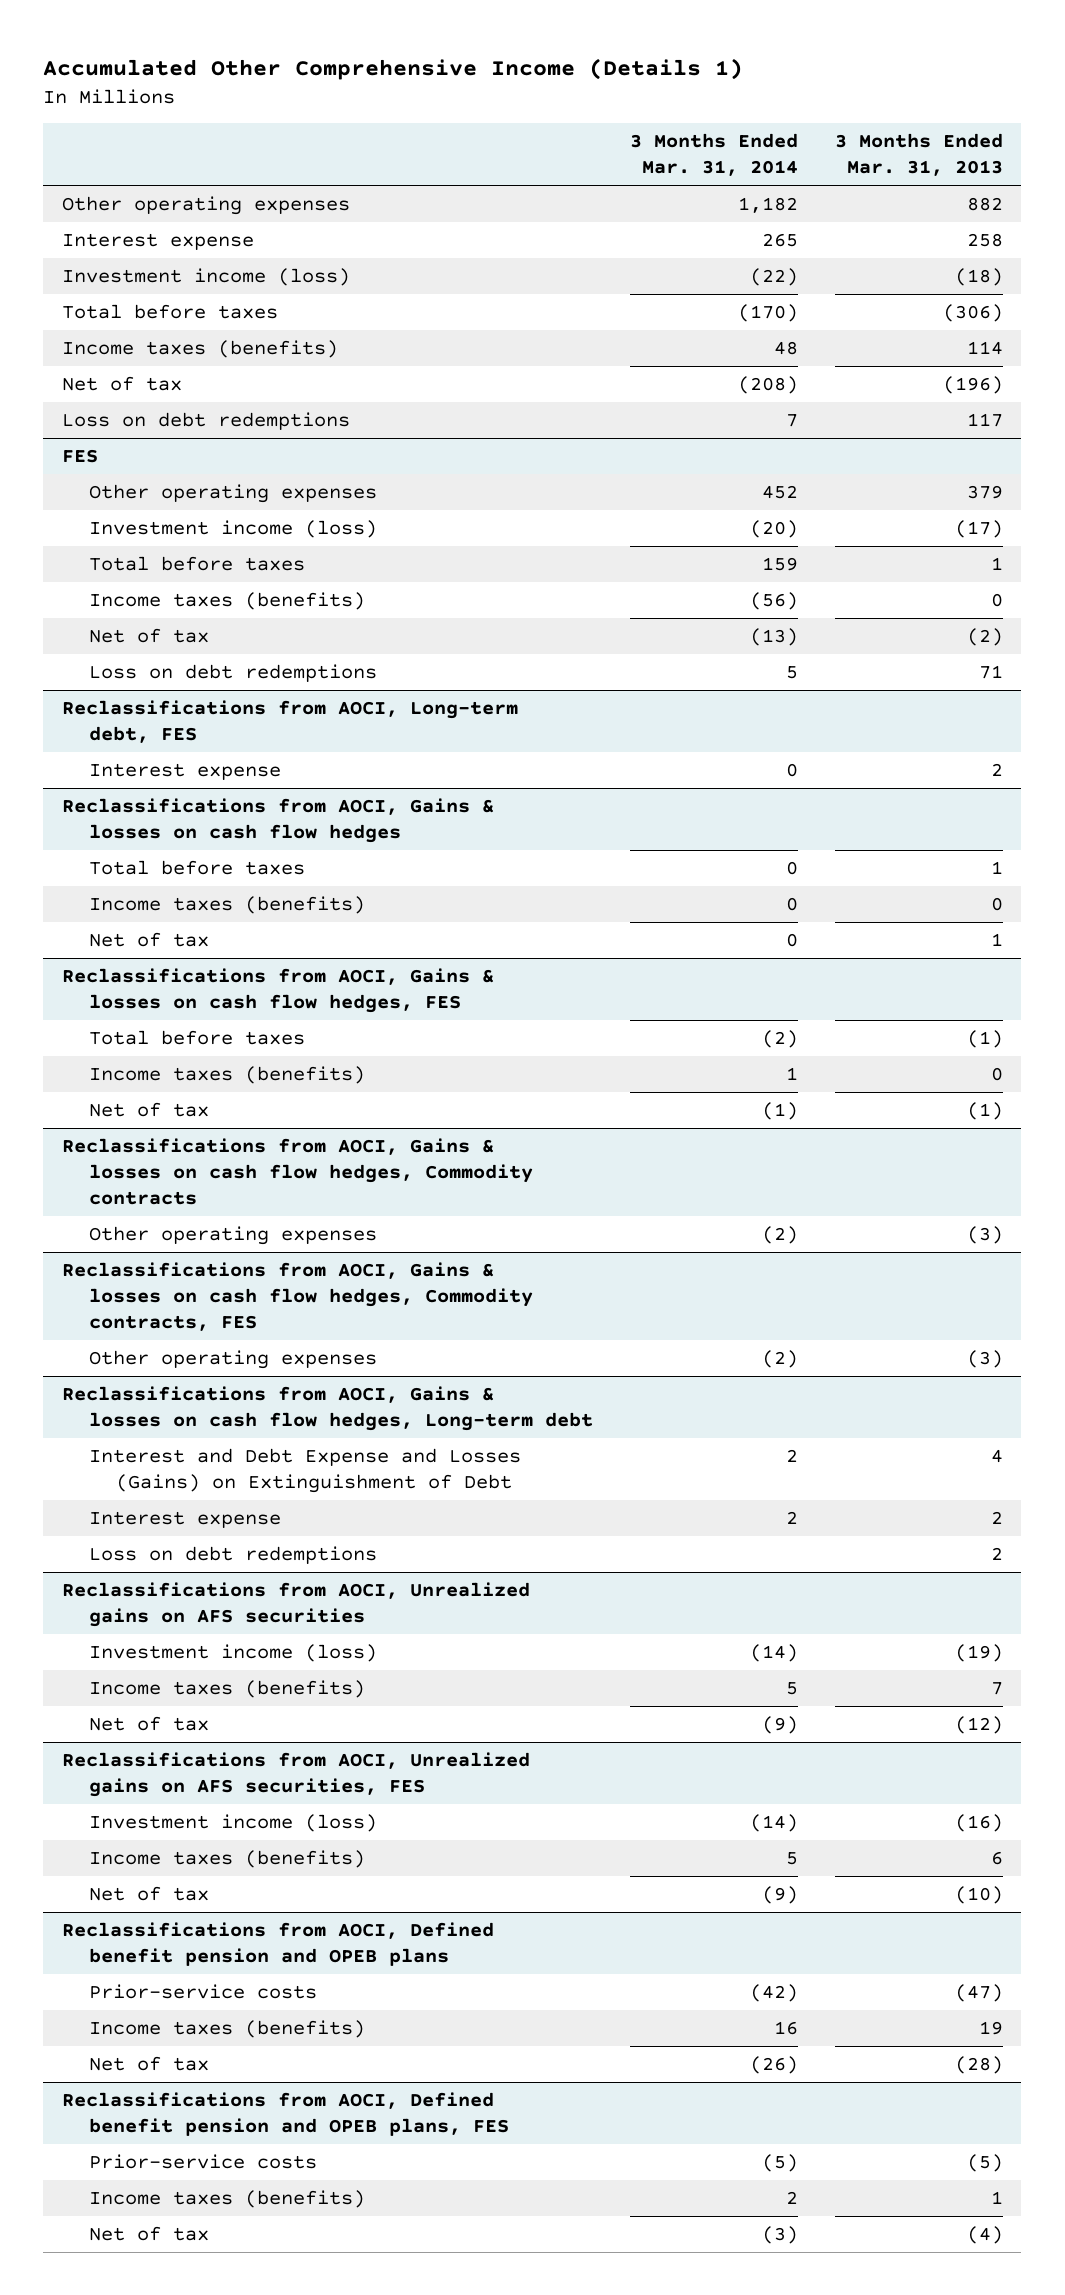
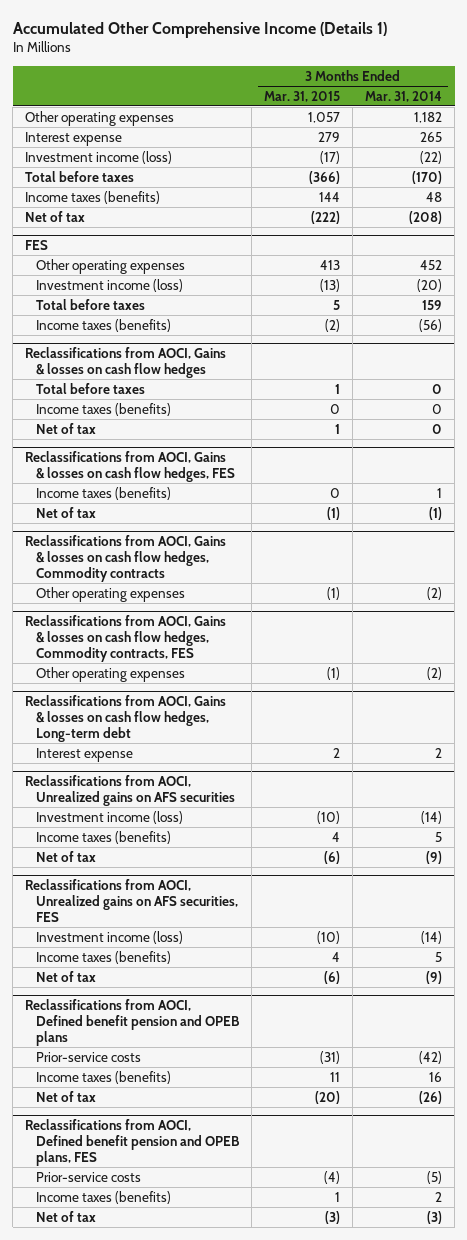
[834,133,1003,176] 3 Months Ended Mar. 31, 2013 -> none
none -> [263,90,340,102] Mar. 31, 2015
[61,412,350,431] Loss on debt redemptions -> none
[88,628,209,644] Net of tax -> none
[88,664,377,683] Loss on debt redemptions -> none
[61,700,518,744] Reclassifications from AOCI, Long-term debt, FES -> none
[88,763,281,781] Interest expense -> none
[88,1030,305,1046] Total before taxes -> none
[88,1448,521,1494] Interest and Debt Expense and Losses (Gains) on Extinguishment of Debt -> none
[88,1546,377,1565] Loss on debt redemptions -> none

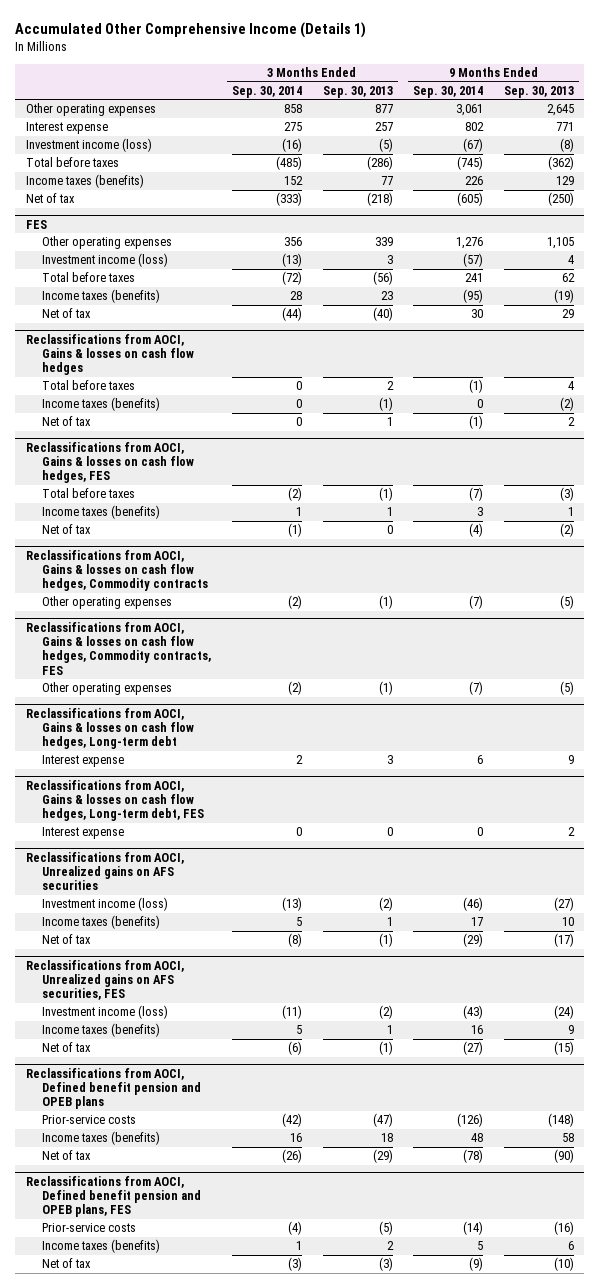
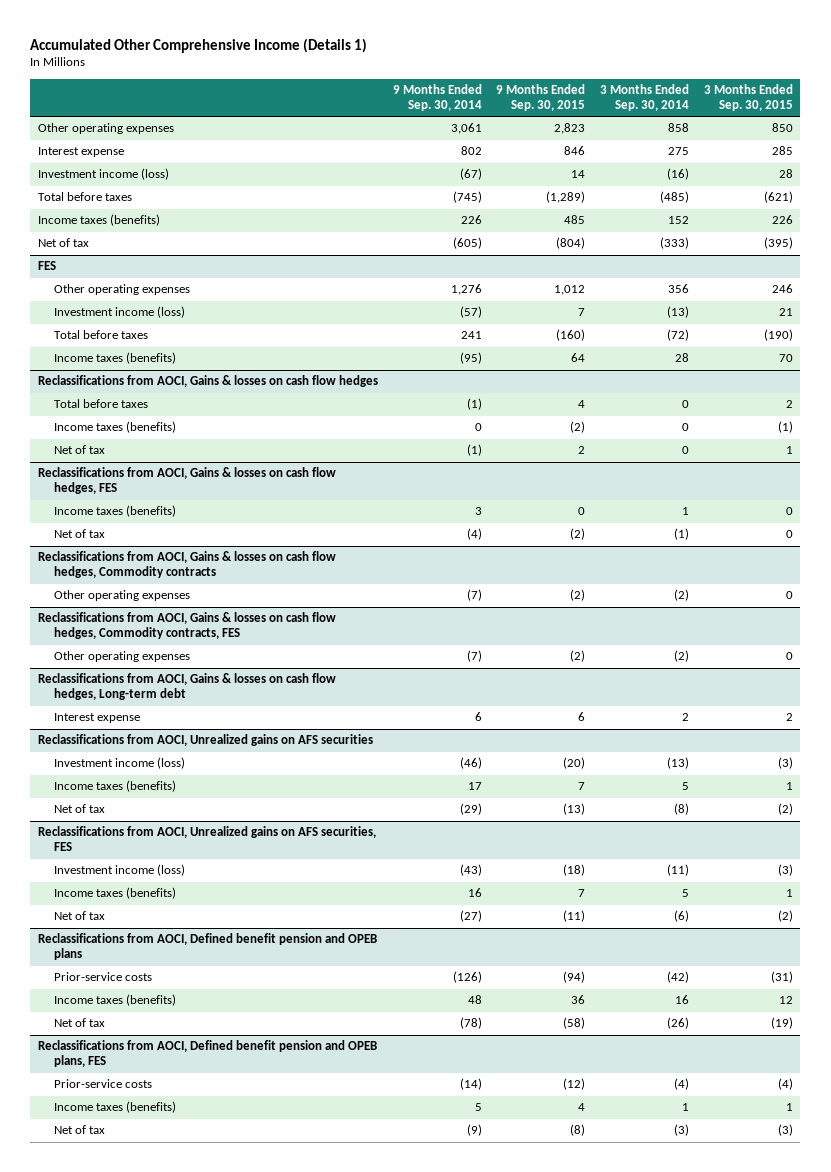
[322,85,393,98] Sep. 30, 2013 -> none
[504,85,575,98] Sep. 30, 2013 -> none
none -> [496,84,586,112] 9 Months Ended Sep. 30, 2015
none -> [704,84,794,112] 3 Months Ended Sep. 30, 2015
[42,308,92,319] Net of tax -> none
[42,488,136,499] Total before taxes -> none
[25,779,205,822] Reclassifications from AOCI, Gains & losses on cash flow hedges, Long-term debt, FES -> none
[42,827,125,840] Interest expense -> none

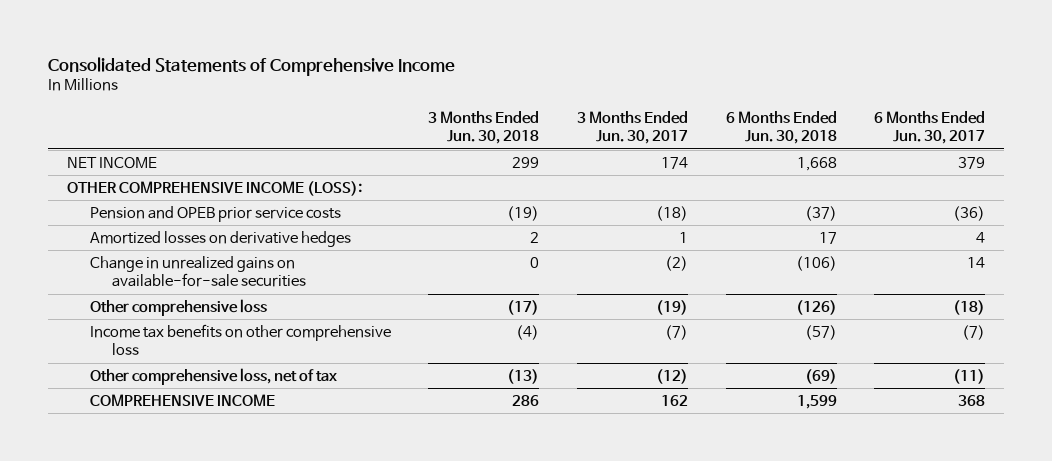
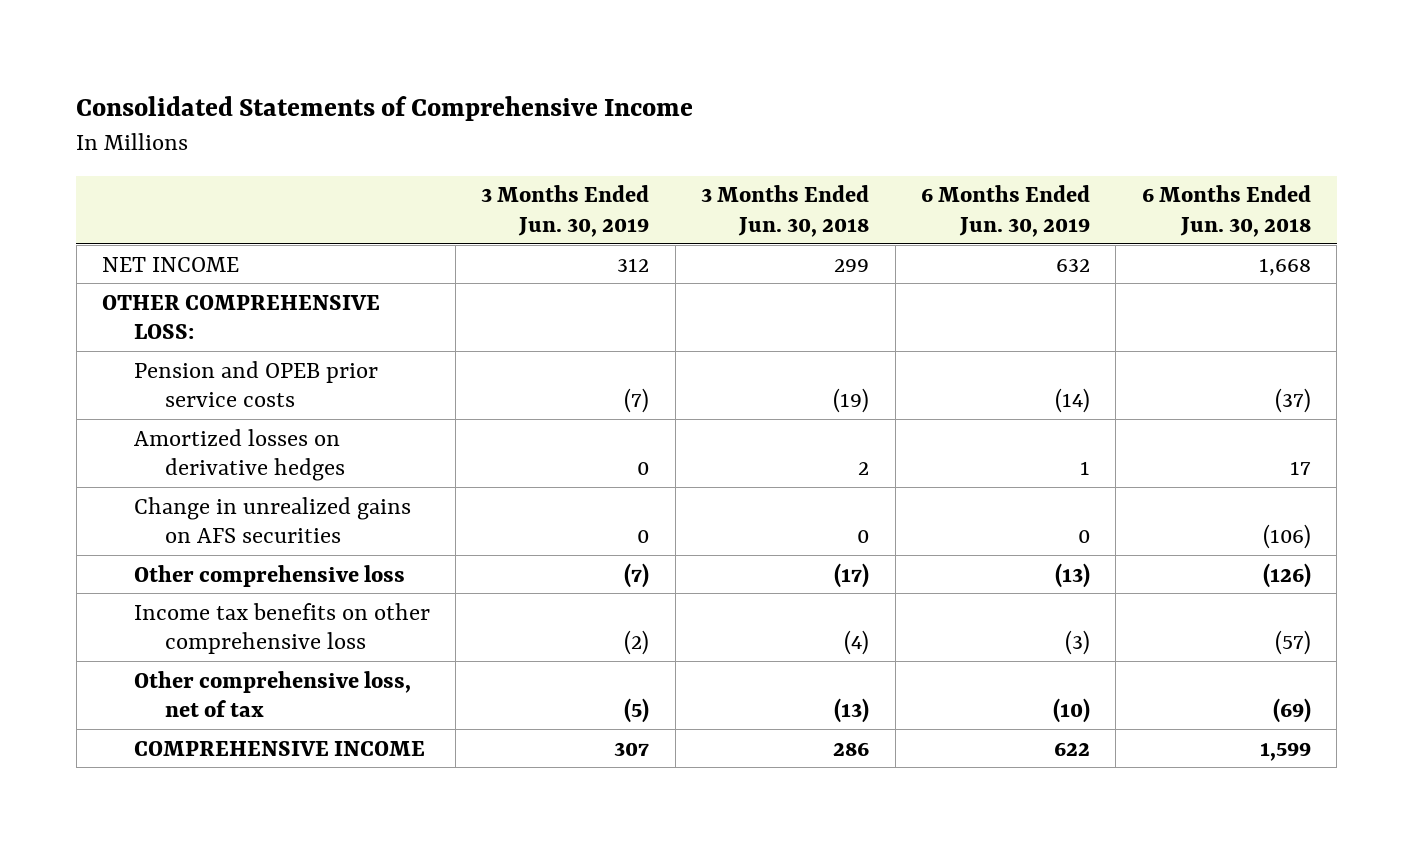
[576,110,688,145] 3 Months Ended Jun. 30, 2017 -> none
[874,110,986,145] 6 Months Ended Jun. 30, 2017 -> none
none -> [481,185,650,237] 3 Months Ended Jun. 30, 2019
none -> [921,185,1091,237] 6 Months Ended Jun. 30, 2019
[67,180,363,196] OTHER COMPREHENSIVE INCOME (LOSS): -> [101,294,380,340] OTHER COMPREHENSIVE LOSS:
[89,255,307,288] Change in unrealized gains on available-for-sale securities -> [133,496,411,544] Change in unrealized gains on AFS securities

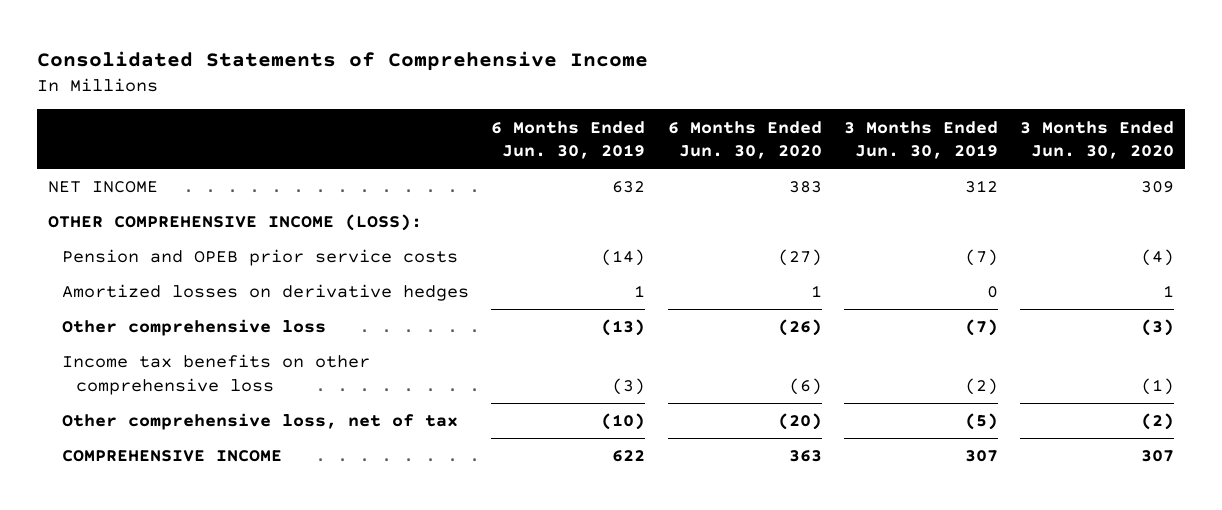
[701,185,870,237] 3 Months Ended Jun. 30, 2018 -> none
[1141,185,1311,237] 6 Months Ended Jun. 30, 2018 -> none
none -> [667,120,822,159] 6 Months Ended Jun. 30, 2020
none -> [1020,120,1175,159] 3 Months Ended Jun. 30, 2020
[101,294,380,340] OTHER COMPREHENSIVE LOSS: -> [48,214,423,232] OTHER COMPREHENSIVE INCOME (LOSS):
[133,496,411,544] Change in unrealized gains on AFS securities -> none

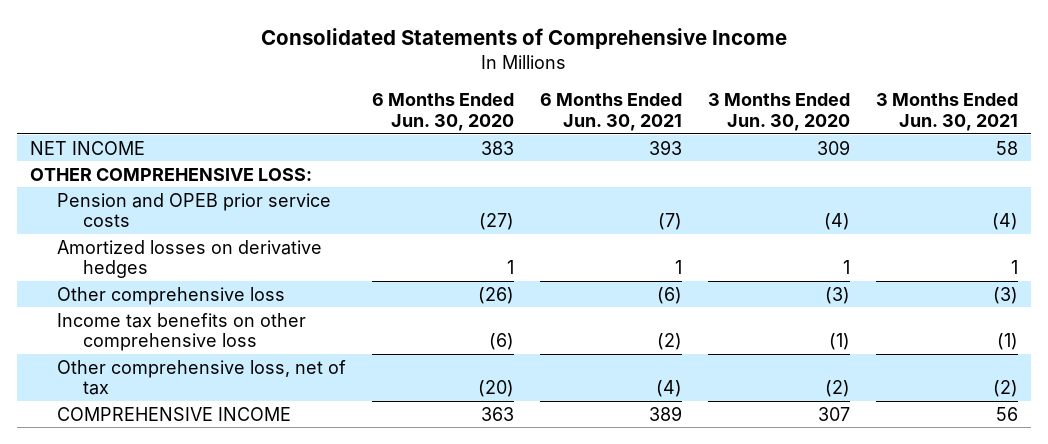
[491,120,646,159] 6 Months Ended Jun. 30, 2019 -> none
[843,120,998,159] 3 Months Ended Jun. 30, 2019 -> none
none -> [539,93,682,132] 6 Months Ended Jun. 30, 2021
none -> [876,93,1019,132] 3 Months Ended Jun. 30, 2021
[48,214,423,232] OTHER COMPREHENSIVE INCOME (LOSS): -> [30,167,313,181] OTHER COMPREHENSIVE LOSS:

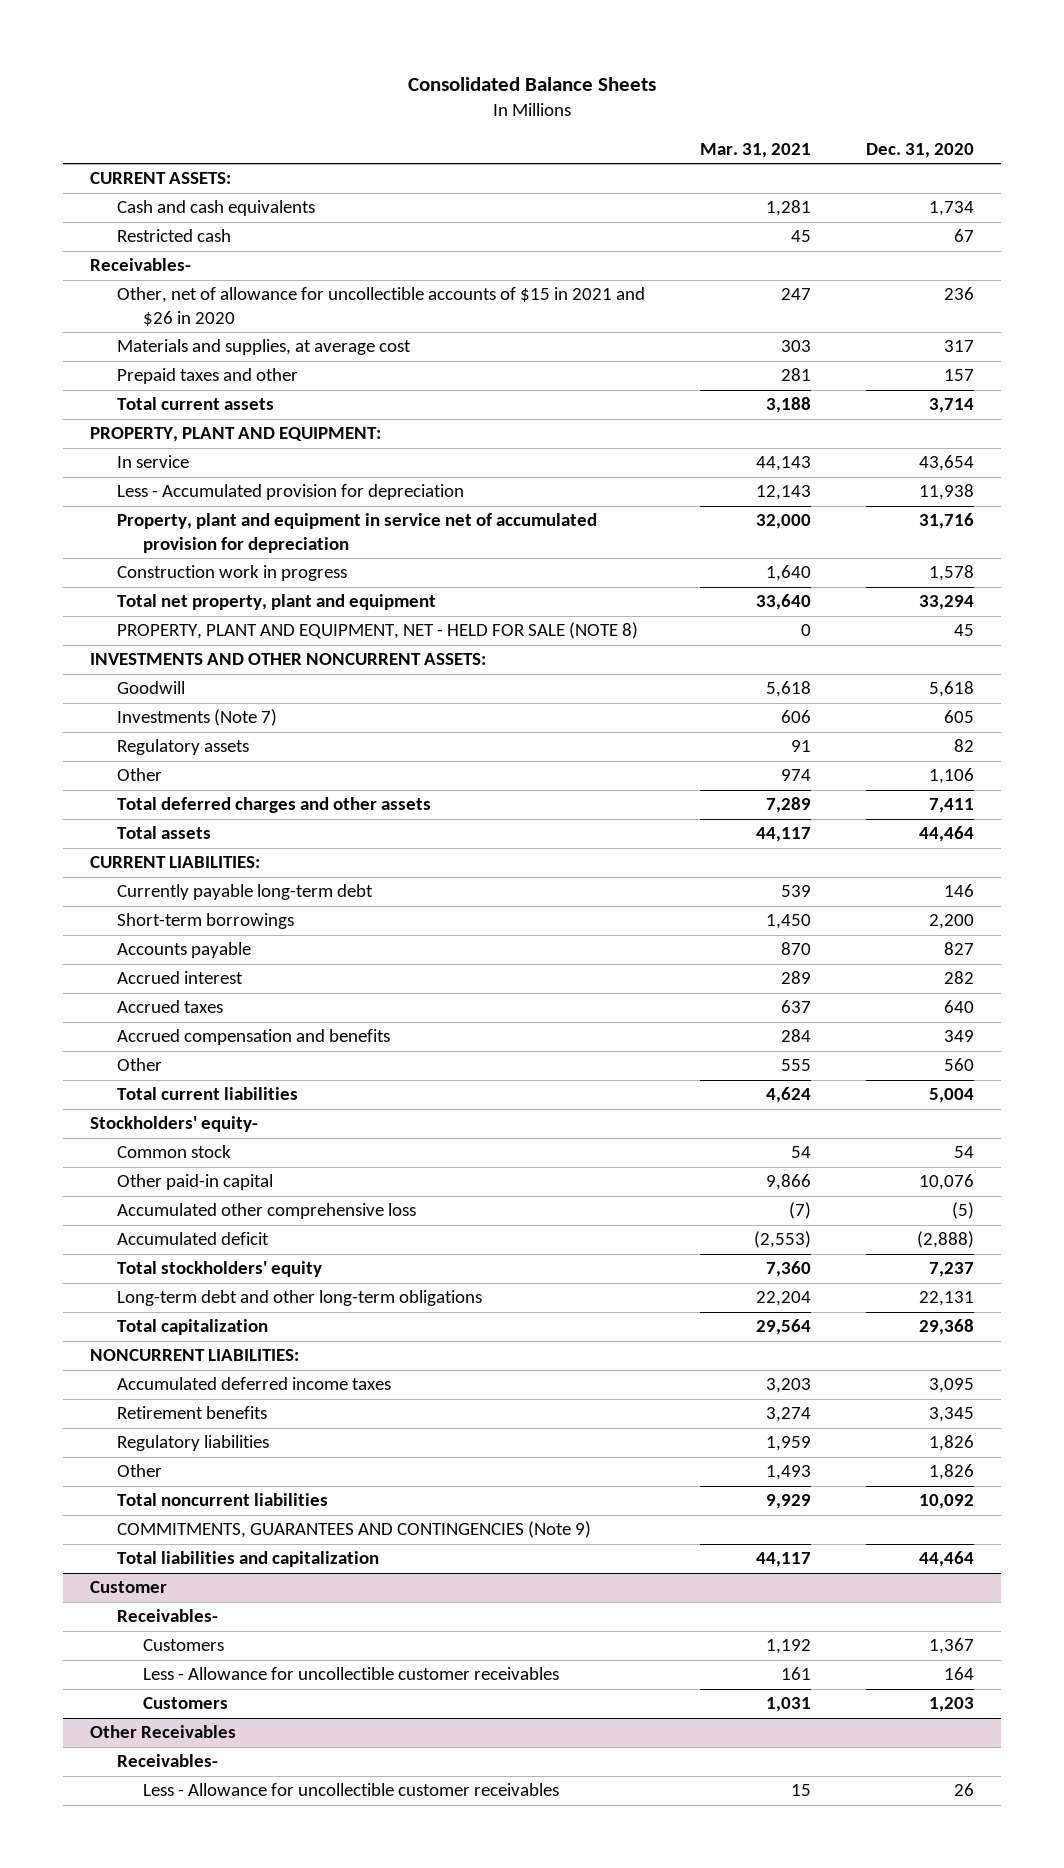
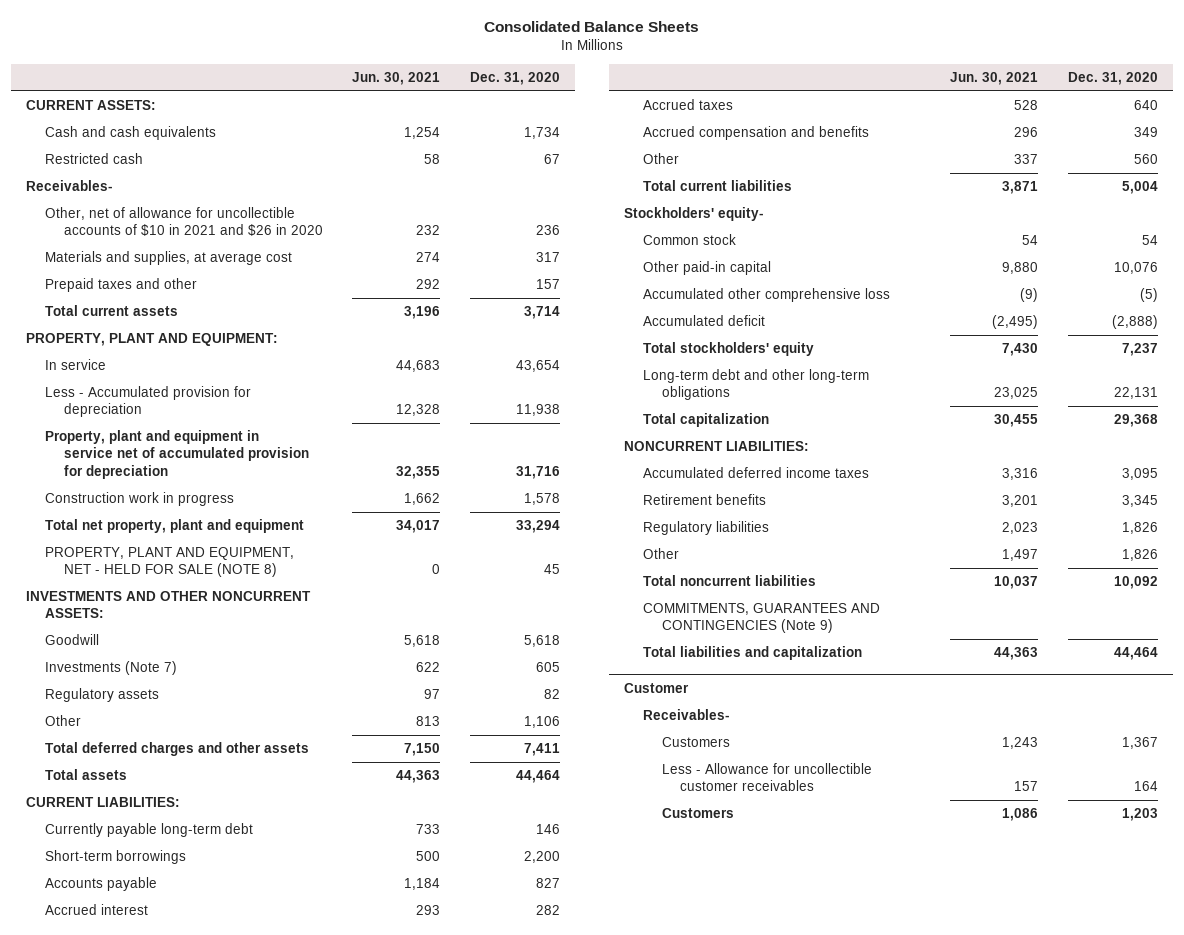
[699,142,811,158] Mar. 31, 2021 -> none
none -> [352,71,441,85] Jun. 30, 2021
[116,287,645,326] Other, net of allowance for uncollectible accounts of $15 in 2021 and $26 in 2020 -> [44,207,323,237] Other, net of allowance for uncollectible accounts of $10 in 2021 and $26 in 2020
[90,1725,237,1739] Other Receivables -> none
[116,1754,218,1768] Receivables- -> none
[143,1783,560,1797] Less - Allowance for uncollectible customer receivables -> none

